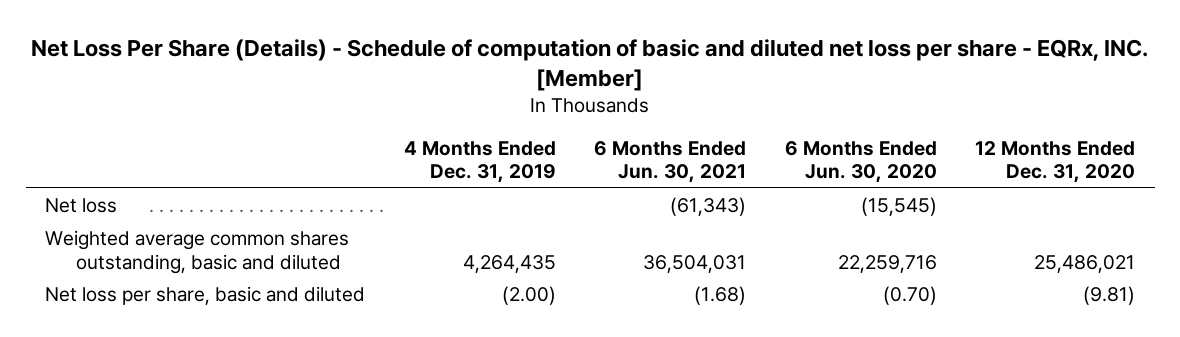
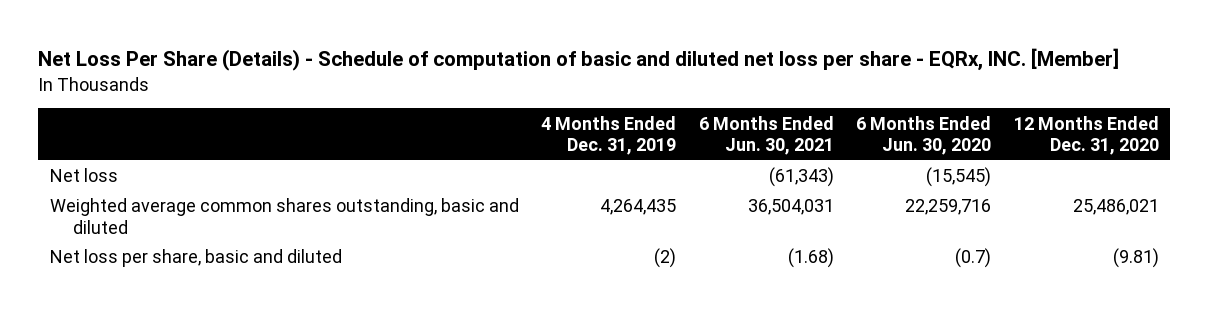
[501,286,556,306] (2.00) -> [654,248,677,269] (2)
[882,286,937,306] (0.70) -> [955,248,992,269] (0.7)

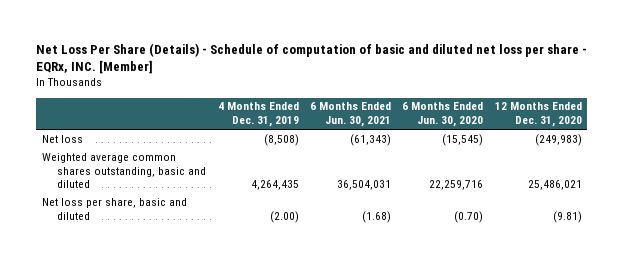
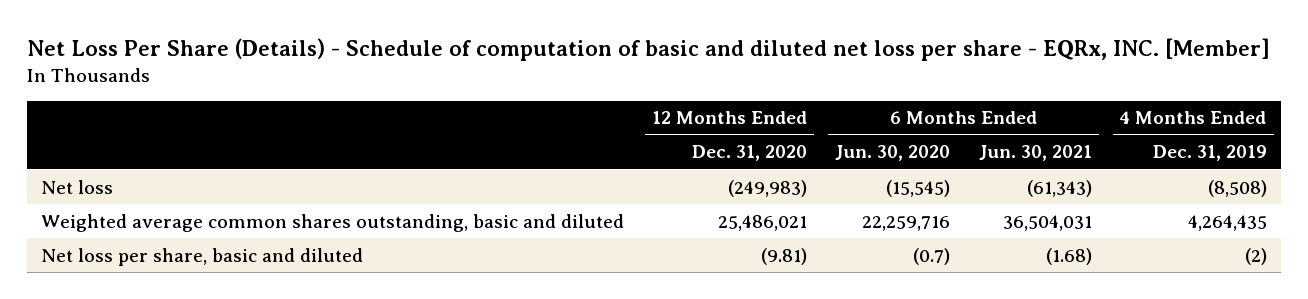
[269,210,299,223] (2.00) -> [1244,247,1267,265] (2)
[454,210,484,223] (0.70) -> [913,247,951,265] (0.7)

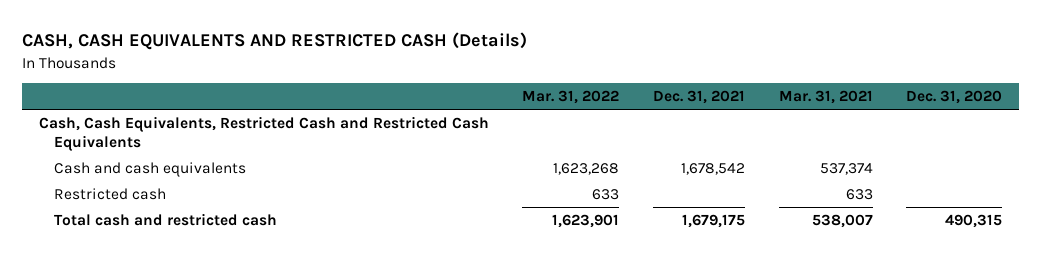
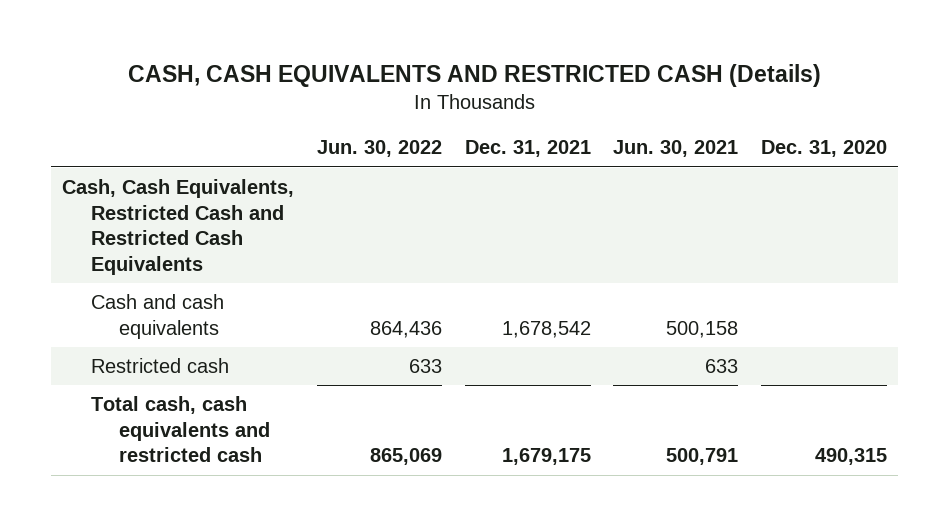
[522,90,620,105] Mar. 31, 2022 -> none
[778,90,873,105] Mar. 31, 2021 -> none
none -> [317,140,443,158] Jun. 30, 2022
none -> [613,140,739,158] Jun. 30, 2021
[53,212,277,226] Total cash and restricted cash -> [90,395,270,463] Total cash, cash equivalents and restricted cash

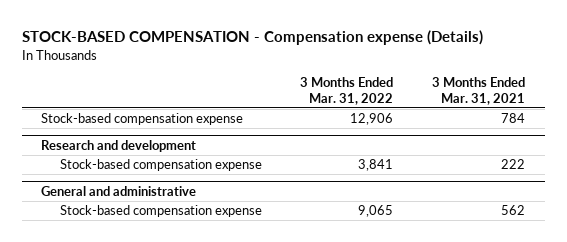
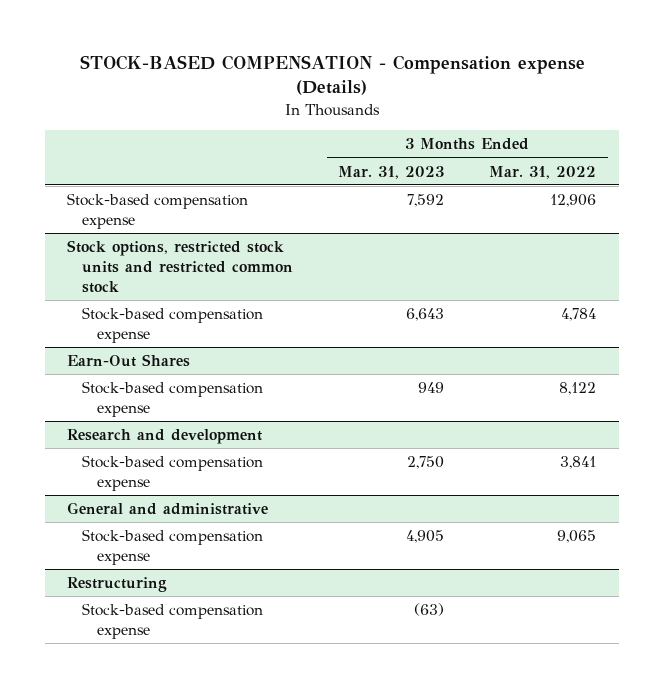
[432,77,526,106] 3 Months Ended Mar. 31, 2021 -> none
none -> [338,165,445,179] Mar. 31, 2023
none -> [67,240,294,294] Stock options, restricted stock units and restricted common stock
none -> [82,307,264,344] Stock-based compensation expense
none -> [67,354,191,368] Earn-Out Shares
none -> [82,381,264,418] Stock-based compensation expense
none -> [67,577,168,593] Restructuring
none -> [82,603,264,640] Stock-based compensation expense

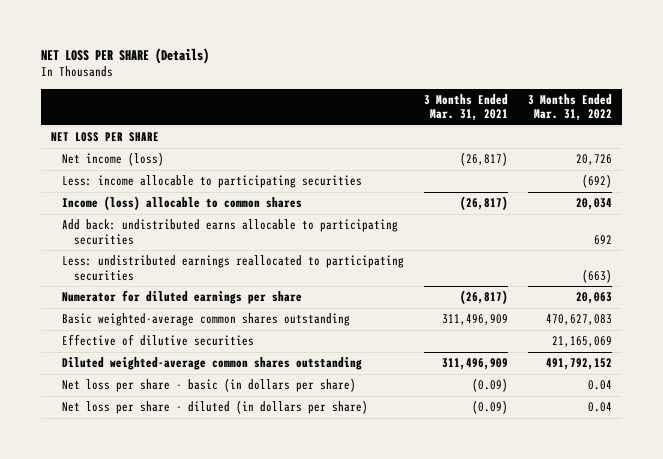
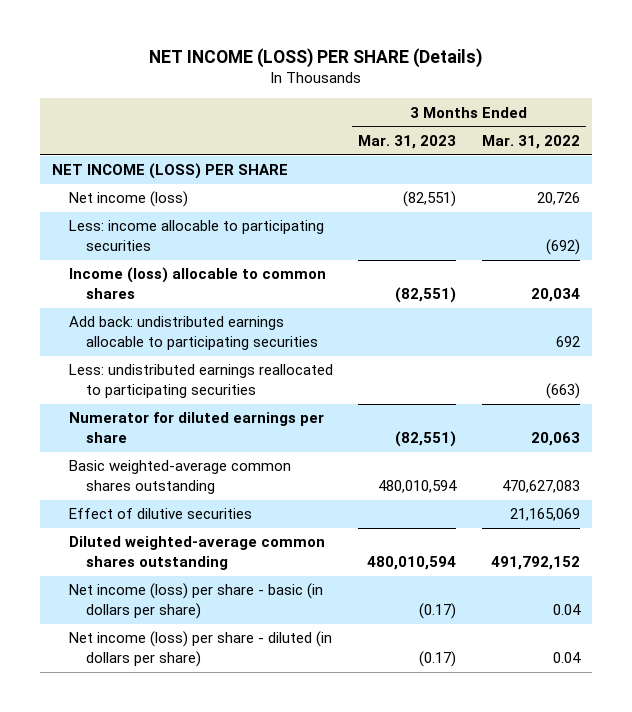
[40,47,209,64] NET LOSS PER SHARE (Details) -> [148,47,482,68] NET INCOME (LOSS) PER SHARE (Details)
[424,93,509,122] 3 Months Ended Mar. 31, 2021 -> none
none -> [358,135,457,150] Mar. 31, 2023
[50,132,159,143] NET LOSS PER SHARE -> [52,163,289,180] NET INCOME (LOSS) PER SHARE
[62,219,399,245] Add back: undistributed earns allocable to participating securities -> [68,316,318,350] Add back: undistributed earnings allocable to participating securities
[62,334,255,347] Effective of dilutive securities -> [68,508,252,520] Effect of dilutive securities
[62,378,357,393] Net loss per share - basic (in dollars per share) -> [68,583,323,619] Net income (loss) per share - basic (in dollars per share)
[62,400,369,415] Net loss per share - diluted (in dollars per share) -> [68,631,332,667] Net income (loss) per share - diluted (in dollars per share)

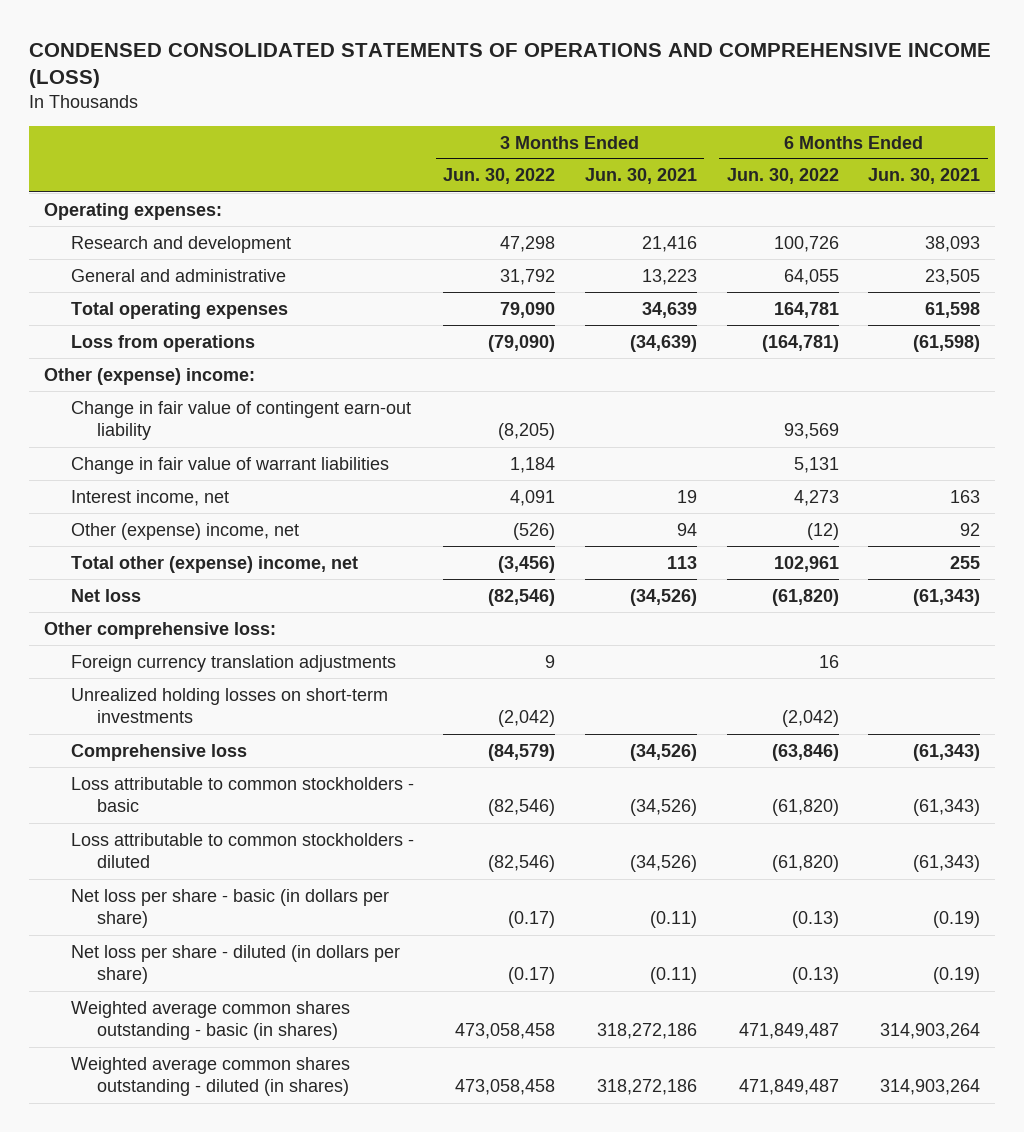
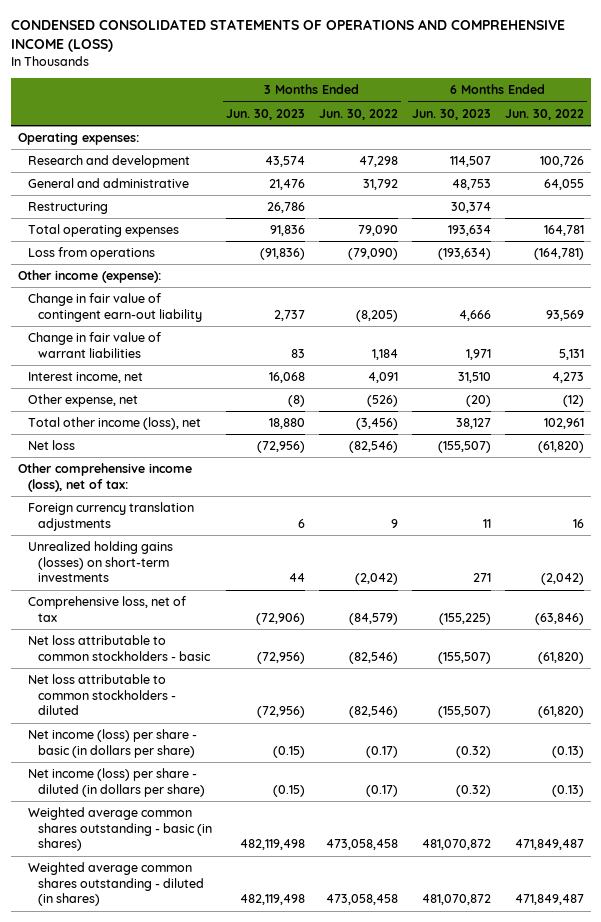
[584,168,697,185] Jun. 30, 2021 -> none
[868,168,981,185] Jun. 30, 2021 -> none
none -> [226,108,306,120] Jun. 30, 2023
none -> [411,108,491,120] Jun. 30, 2023
none -> [28,202,109,215] Restructuring
[44,367,256,385] Other (expense) income: -> [17,270,161,284] Other income (expense):
[70,522,299,540] Other (expense) income, net -> [28,394,139,408] Other expense, net
[70,555,358,573] Total other (expense) income, net -> [28,417,202,431] Total other income (loss), net
[44,621,277,639] Other comprehensive loss: -> [17,463,192,492] Other comprehensive income (loss), net of tax:
[70,687,388,724] Unrealized holding losses on short-term investments -> [28,541,174,583] Unrealized holding gains (losses) on short-term investments
[70,743,247,761] Comprehensive loss -> [28,596,187,622] Comprehensive loss, net of tax
[70,776,414,813] Loss attributable to common stockholders - basic -> [28,635,212,661] Net loss attributable to common stockholders - basic
[70,832,414,869] Loss attributable to common stockholders - diluted -> [28,674,177,716] Net loss attributable to common stockholders - diluted
[70,888,389,929] Net loss per share - basic (in dollars per share) -> [28,729,198,758] Net income (loss) per share - basic (in dollars per share)
[70,944,400,985] Net loss per share - diluted (in dollars per share) -> [28,768,206,797] Net income (loss) per share - diluted (in dollars per share)

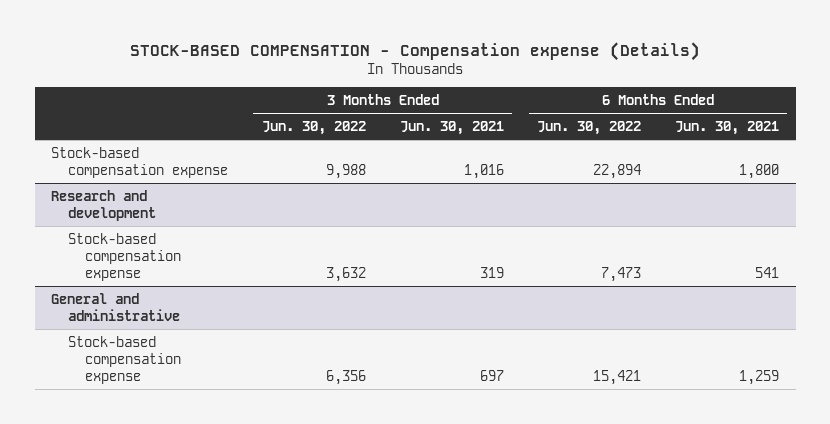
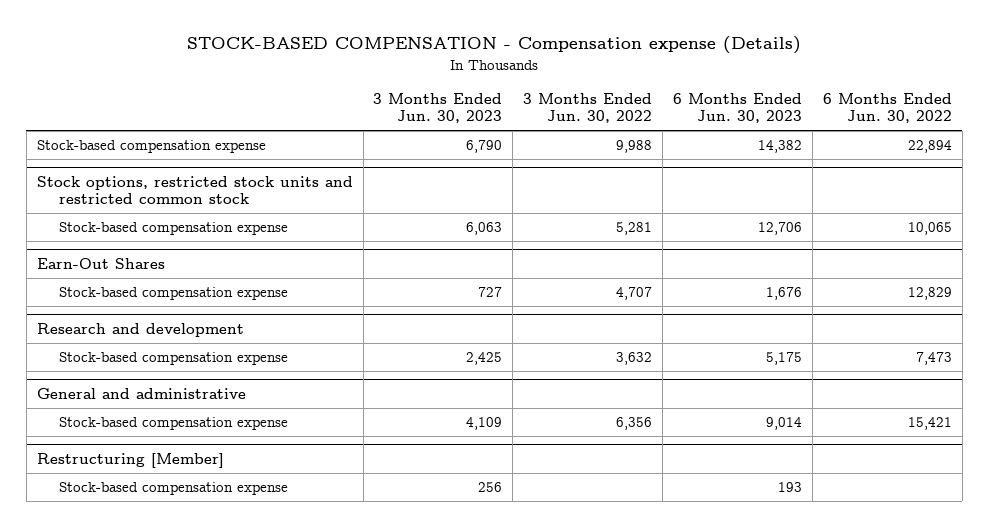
[399,121,504,136] Jun. 30, 2021 -> none
[674,121,779,136] Jun. 30, 2021 -> none
none -> [373,92,503,124] 3 Months Ended Jun. 30, 2023
none -> [672,92,802,124] 6 Months Ended Jun. 30, 2023
none -> [36,175,353,205] Stock options, restricted stock units and restricted common stock
none -> [58,222,288,236] Stock-based compensation expense
none -> [36,257,165,269] Earn-Out Shares
none -> [58,287,288,301] Stock-based compensation expense
none -> [36,452,224,468] Restructuring [Member]
none -> [58,482,288,496] Stock-based compensation expense

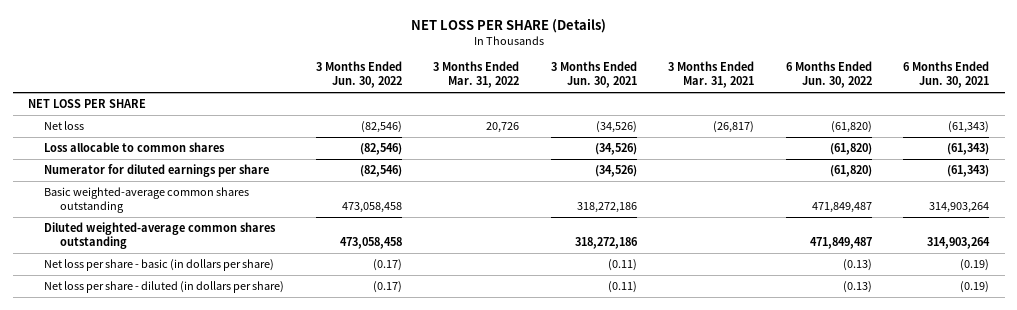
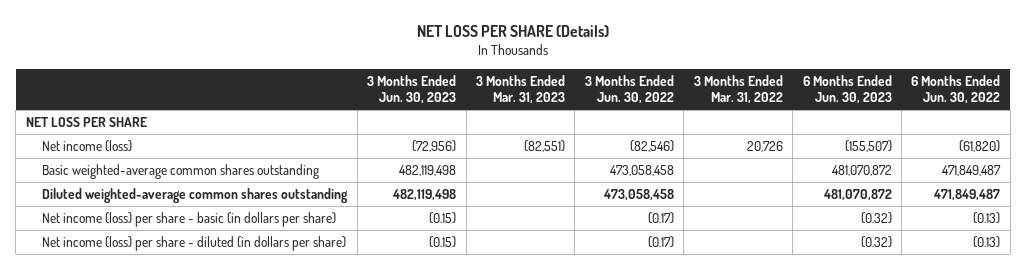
[550,61,637,89] 3 Months Ended Jun. 30, 2021 -> none
[668,61,755,89] 3 Months Ended Mar. 31, 2021 -> none
[903,61,990,89] 6 Months Ended Jun. 30, 2021 -> none
none -> [367,74,457,104] 3 Months Ended Jun. 30, 2023
none -> [476,74,566,104] 3 Months Ended Mar. 31, 2023
none -> [802,74,892,104] 6 Months Ended Jun. 30, 2023
[44,142,226,153] Loss allocable to common shares -> none
[44,164,270,178] Numerator for diluted earnings per share -> none
[44,121,85,131] Net loss -> [42,140,133,153] Net income (loss)
[44,259,275,272] Net loss per share - basic (in dollars per share) -> [42,212,337,228] Net income (loss) per share - basic (in dollars per share)
[44,281,285,294] Net loss per share - diluted (in dollars per share) -> [42,236,347,252] Net income (loss) per share - diluted (in dollars per share)

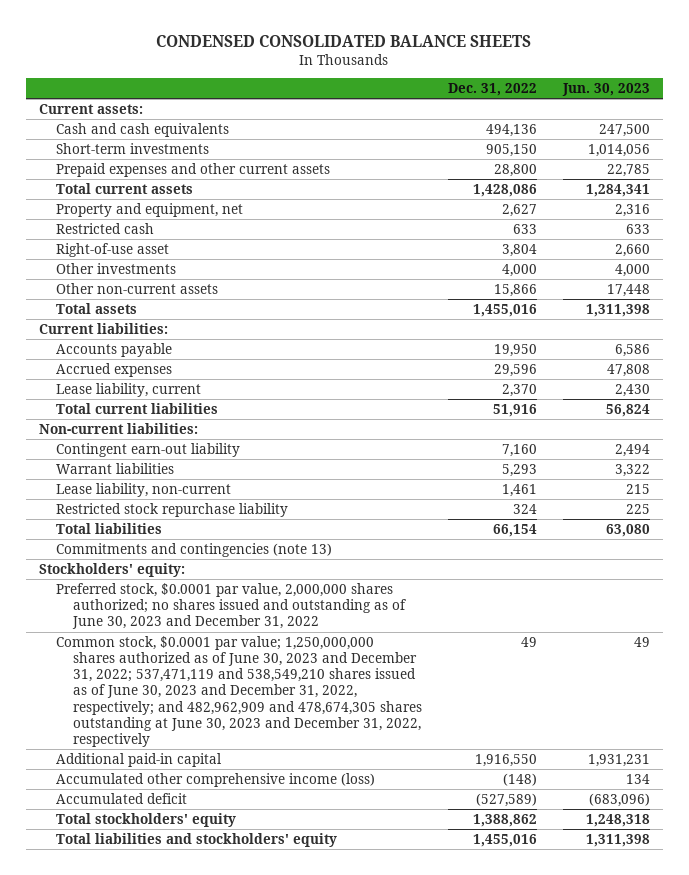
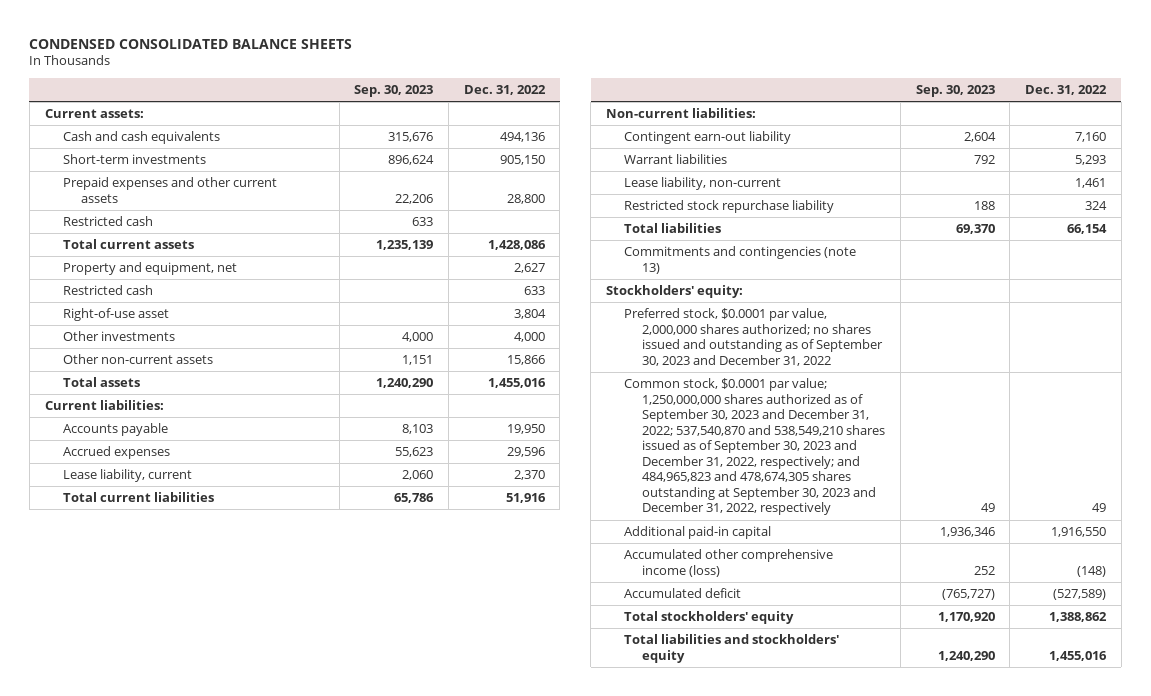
[561,83,650,97] Jun. 30, 2023 -> none
none -> [354,84,434,97] Sep. 30, 2023
none -> [62,216,153,227] Restricted cash
[55,582,406,630] Preferred stock, $0.0001 par value, 2,000,000 shares authorized; no shares issued and outstanding as of June 30, 2023 and December 31, 2022 -> [624,308,884,366] Preferred stock, $0.0001 par value, 2,000,000 shares authorized; no shares issued and outstanding as of September 30, 2023 and December 31, 2022
[55,635,422,747] Common stock, $0.0001 par value; 1,250,000,000 shares authorized as of June 30, 2023 and December 31, 2022; 537,471,119 and 538,549,210 shares issued as of June 30, 2023 and December 31, 2022, respectively; and 482,962,909 and 478,674,305 shares outstanding at June 30, 2023 and December 31, 2022, respectively -> [624,378,886,516] Common stock, $0.0001 par value; 1,250,000,000 shares authorized as of September 30, 2023 and December 31, 2022; 537,540,870 and 538,549,210 shares issued as of September 30, 2023 and December 31, 2022, respectively; and 484,965,823 and 478,674,305 shares outstanding at September 30, 2023 and December 31, 2022, respectively

